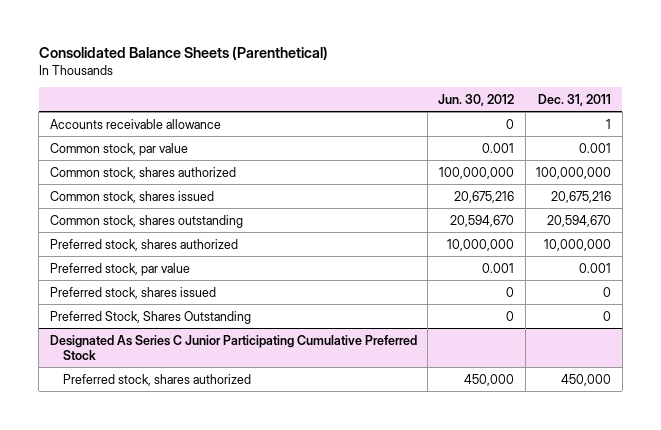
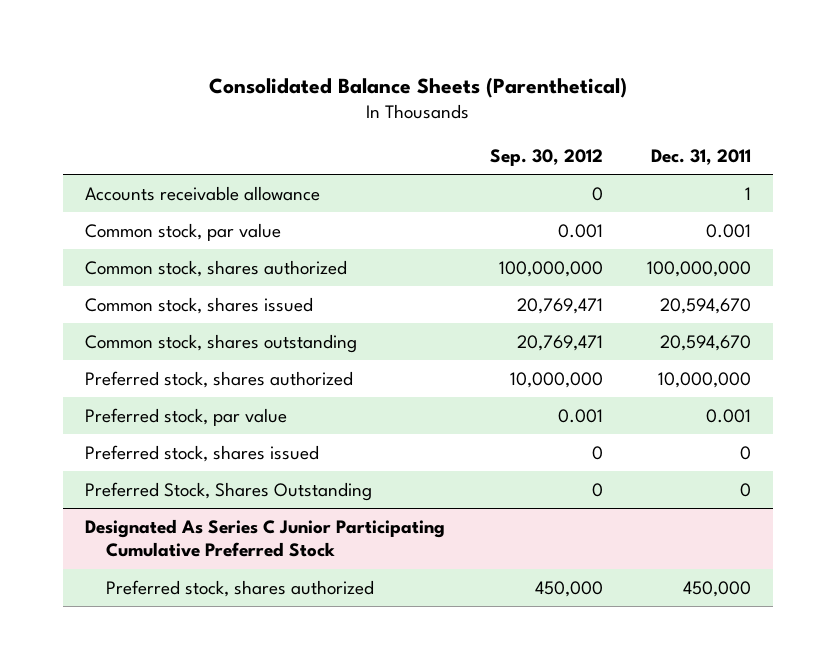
[438,93,515,106] Jun. 30, 2012 -> none
none -> [489,148,603,166] Sep. 30, 2012
[551,190,612,203] 20,675,216 -> [659,297,751,314] 20,594,670

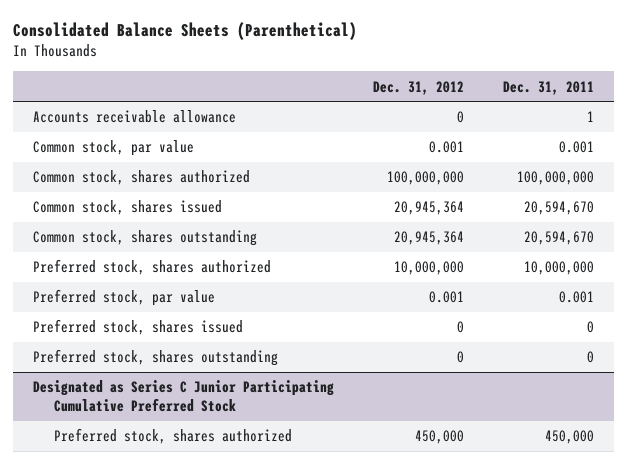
[489,148,603,166] Sep. 30, 2012 -> none
none -> [372,80,464,95] Dec. 31, 2012
[85,481,373,501] Preferred Stock, Shares Outstanding -> [32,349,278,367] Preferred stock, shares outstanding
[85,518,446,558] Designated As Series C Junior Participating Cumulative Preferred Stock -> [32,380,334,412] Designated as Series C Junior Participating Cumulative Preferred Stock

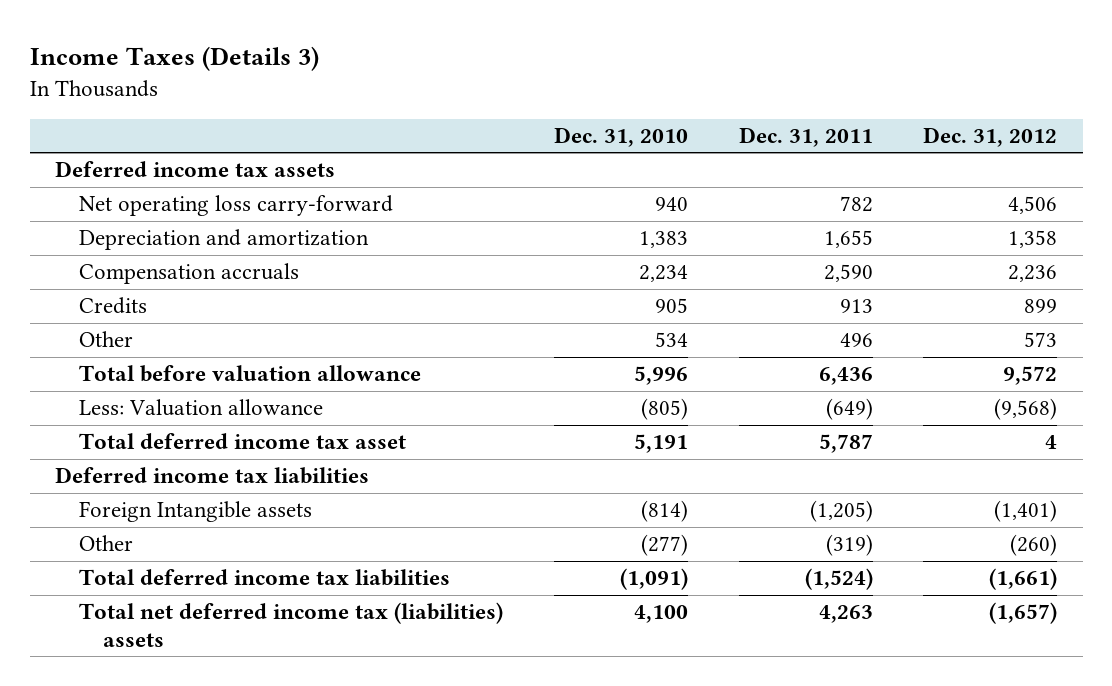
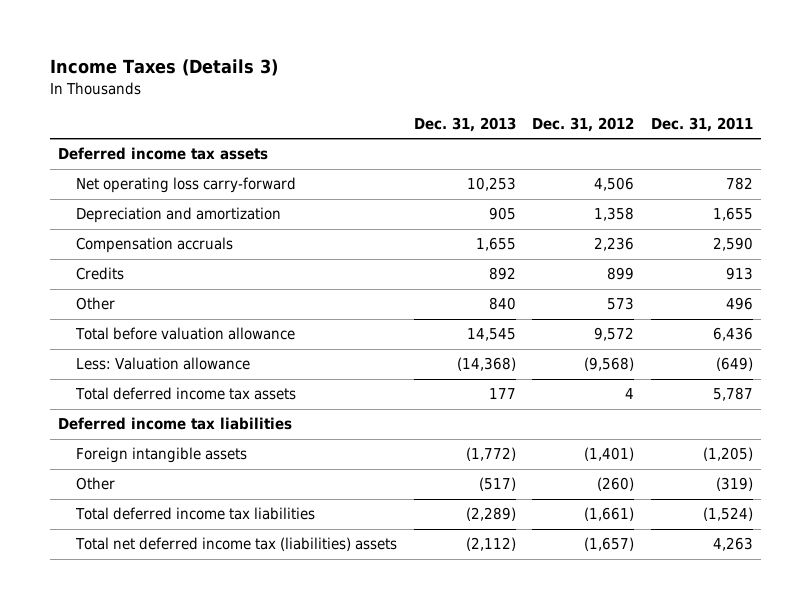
[553,126,688,147] Dec. 31, 2010 -> none
none -> [413,116,516,132] Dec. 31, 2013
[79,433,407,450] Total deferred income tax asset -> [75,387,297,401] Total deferred income tax assets
[79,501,313,523] Foreign Intangible assets -> [76,447,248,464] Foreign intangible assets

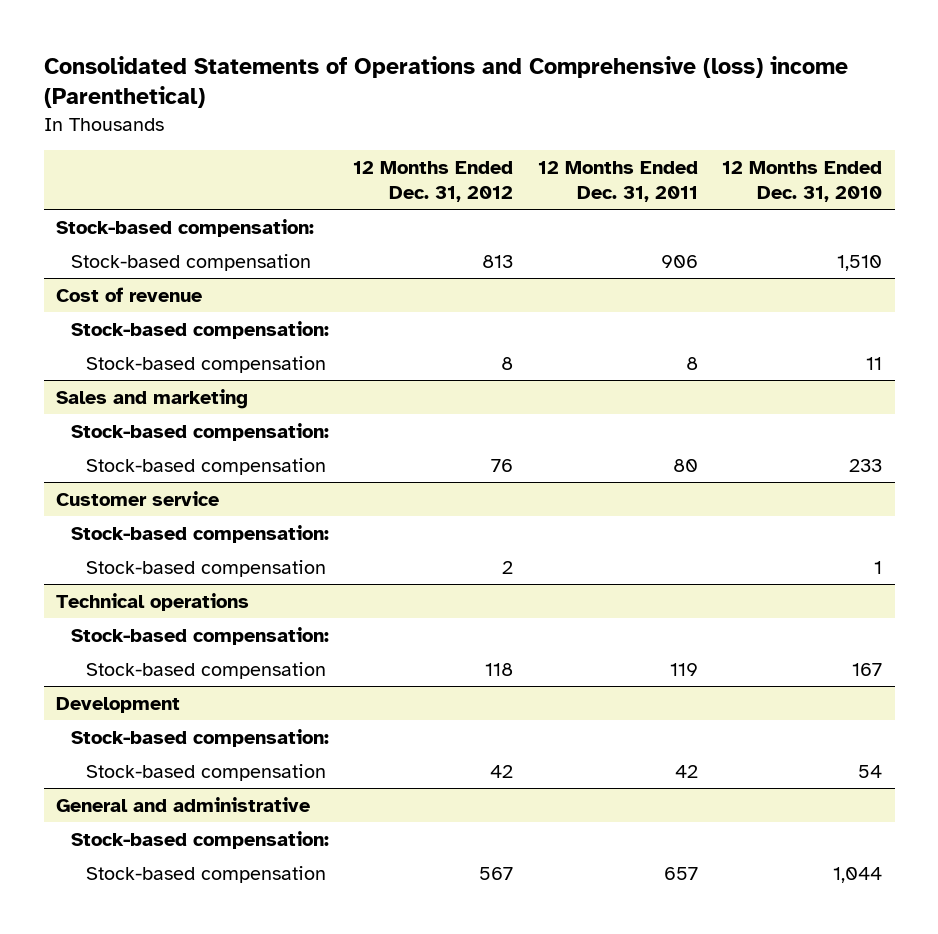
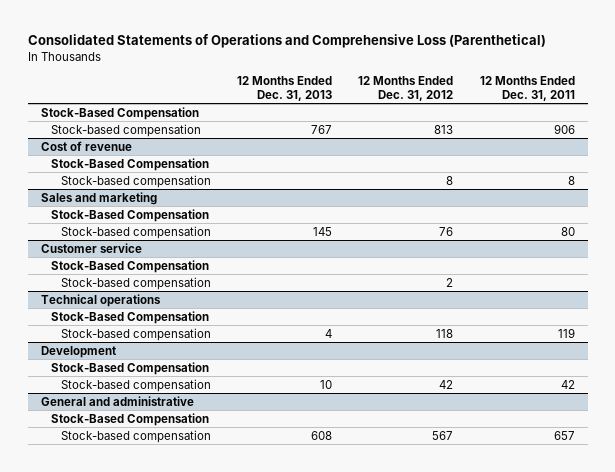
[43,56,848,109] Consolidated Statements of Operations and Comprehensive (loss) income (Parenthetical) -> [27,34,546,49] Consolidated Statements of Operations and Comprehensive Loss (Parenthetical)
[722,160,883,202] 12 Months Ended Dec. 31, 2010 -> none
none -> [237,75,333,101] 12 Months Ended Dec. 31, 2013
[55,218,314,237] Stock-based compensation: -> [40,106,199,120] Stock-Based Compensation
[70,320,329,339] Stock-based compensation: -> [50,157,209,171] Stock-Based Compensation
[70,422,329,441] Stock-based compensation: -> [50,208,209,222] Stock-Based Compensation
[70,524,329,543] Stock-based compensation: -> [50,259,209,273] Stock-Based Compensation
[70,626,329,645] Stock-based compensation: -> [50,310,209,324] Stock-Based Compensation
[70,728,329,747] Stock-based compensation: -> [50,361,209,375] Stock-Based Compensation
[70,830,329,849] Stock-based compensation: -> [50,412,209,426] Stock-Based Compensation

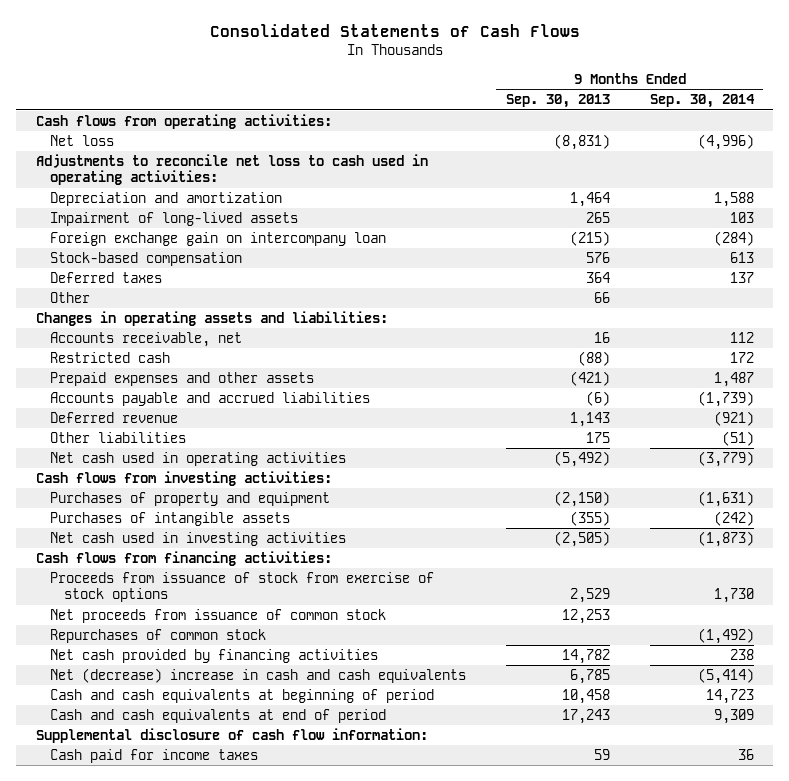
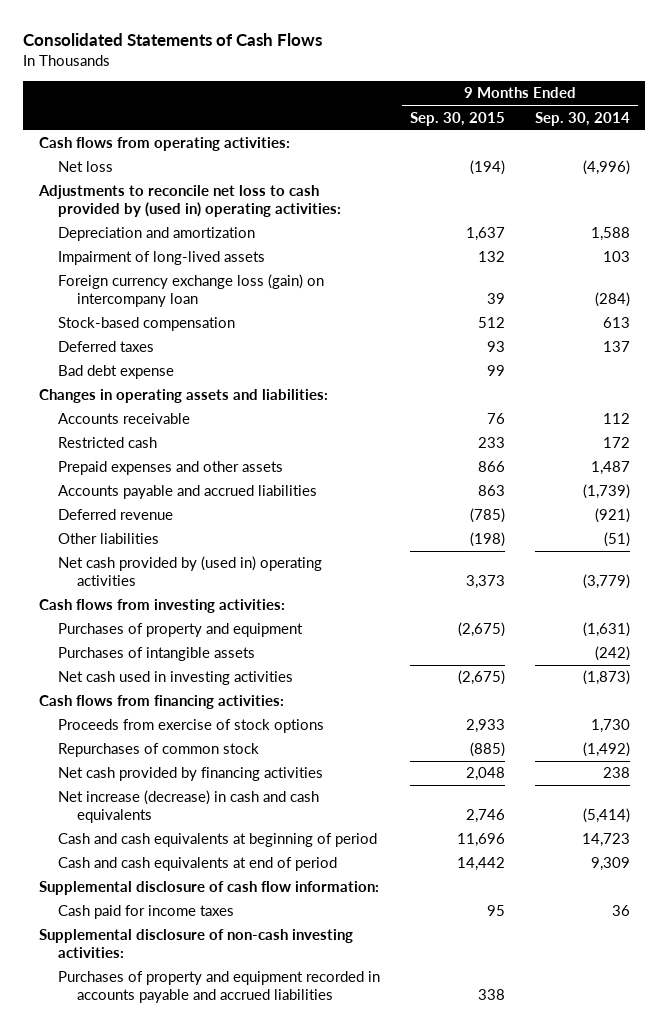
[505,94,610,109] Sep. 30, 2013 -> none
none -> [409,111,505,126] Sep. 30, 2015
[35,153,428,186] Adjustments to reconcile net loss to cash used in operating activities: -> [37,185,341,218] Adjustments to reconcile net loss to cash provided by (used in) operating activities:
[50,231,387,246] Foreign exchange gain on intercompany loan -> [57,274,324,308] Foreign currency exchange loss (gain) on intercompany loan
[50,291,91,303] Other -> none
none -> [57,365,174,380] Bad debt expense
[50,331,243,347] Accounts receivable, net -> [57,413,190,425] Accounts receivable
[50,451,347,466] Net cash used in operating activities -> [57,556,322,587] Net cash provided by (used in) operating activities
[50,608,387,623] Net proceeds from issuance of common stock -> none
[50,571,435,603] Proceeds from issuance of stock from exercise of stock options -> [57,719,324,734] Proceeds from exercise of stock options
[50,667,467,683] Net (decrease) increase in cash and cash equivalents -> [57,790,319,824] Net increase (decrease) in cash and cash equivalents
none -> [38,929,353,959] Supplemental disclosure of non-cash investing activities:
none -> [57,971,380,1004] Purchases of property and equipment recorded in accounts payable and accrued liabilities

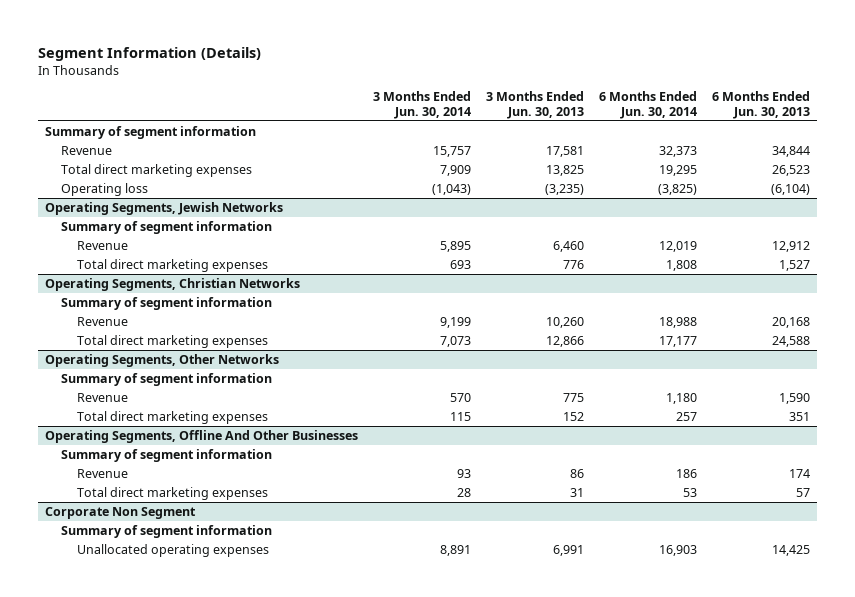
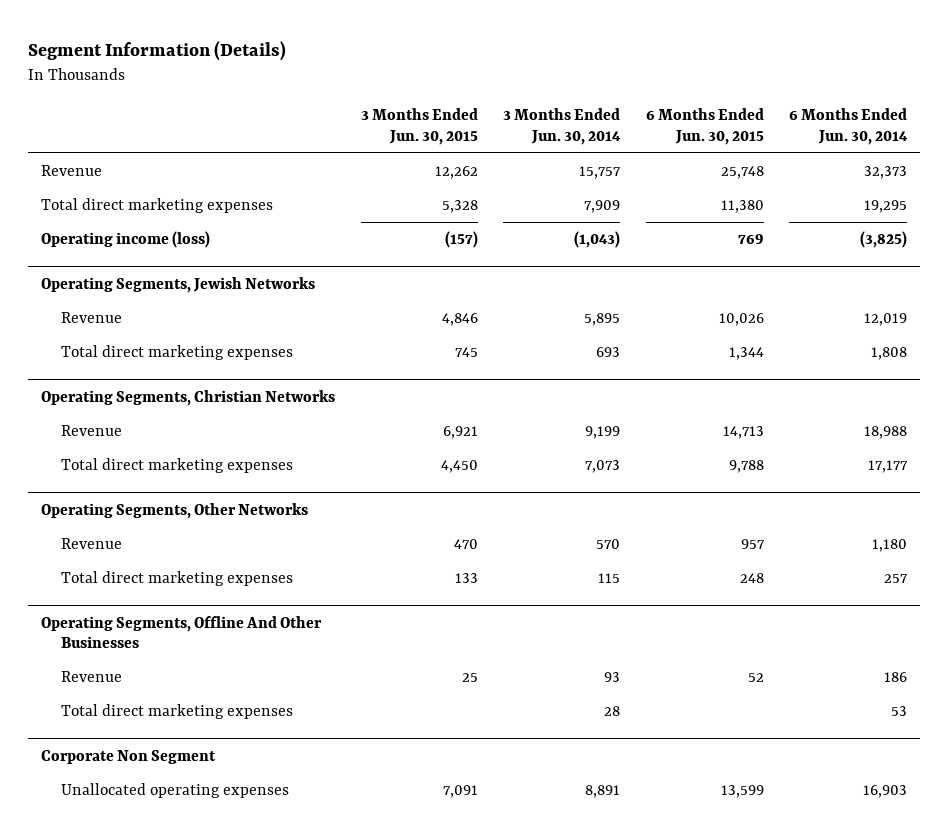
[486,91,585,119] 3 Months Ended Jun. 30, 2013 -> none
[711,91,810,119] 6 Months Ended Jun. 30, 2013 -> none
none -> [360,108,478,145] 3 Months Ended Jun. 30, 2015
none -> [645,108,764,145] 6 Months Ended Jun. 30, 2015
[45,125,257,139] Summary of segment information -> none
[61,182,149,196] Operating loss -> [40,231,210,249] Operating income (loss)
[61,220,273,234] Summary of segment information -> none
[61,296,273,310] Summary of segment information -> none
[61,372,273,386] Summary of segment information -> none
[61,448,273,462] Summary of segment information -> none
[61,524,273,538] Summary of segment information -> none

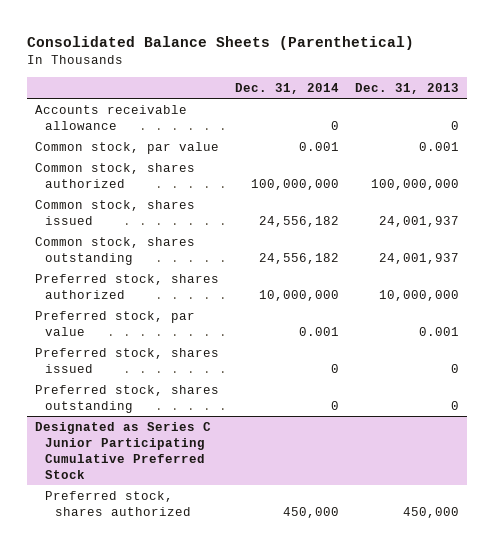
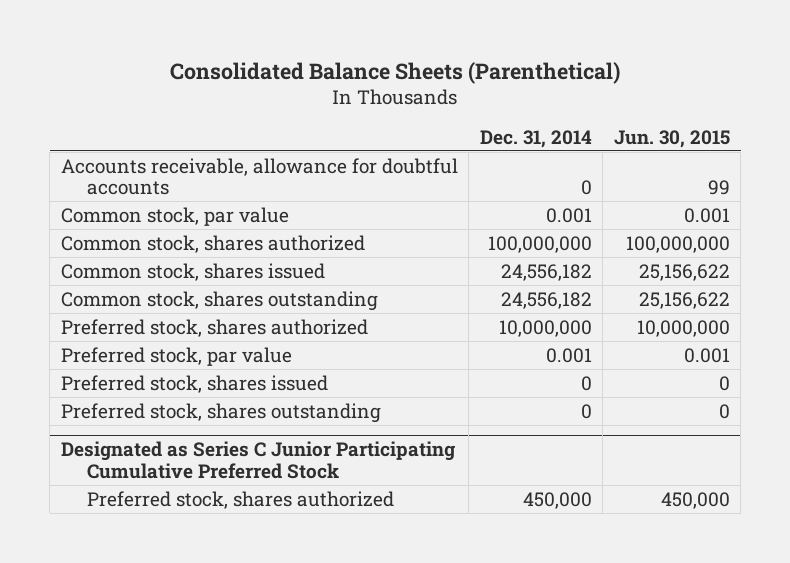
[354,82,459,94] Dec. 31, 2013 -> none
none -> [613,129,730,148] Jun. 30, 2015
[34,104,187,130] Accounts receivable allowance -> [60,157,458,196] Accounts receivable, allowance for doubtful accounts

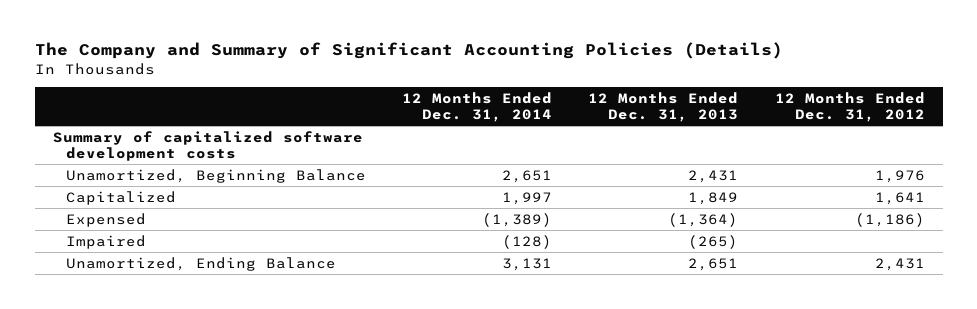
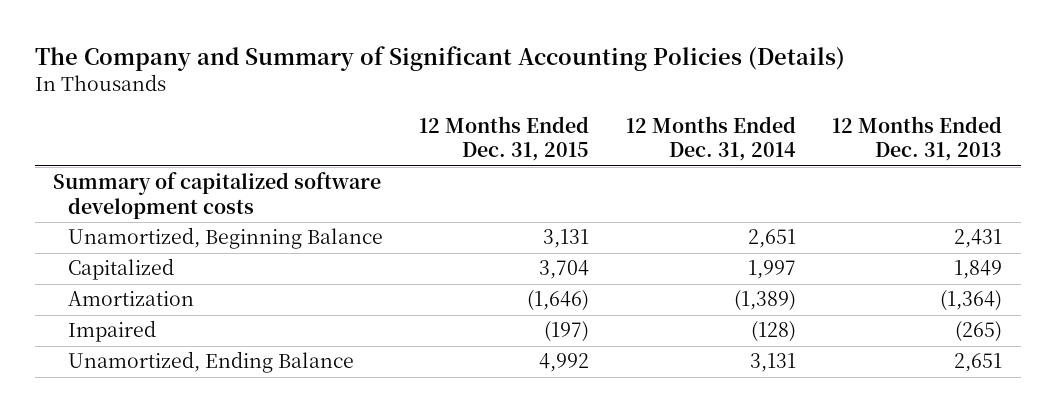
[774,91,925,122] 12 Months Ended Dec. 31, 2012 -> none
none -> [419,115,590,162] 12 Months Ended Dec. 31, 2015
[65,212,146,227] Expensed -> [67,291,194,307] Amortization

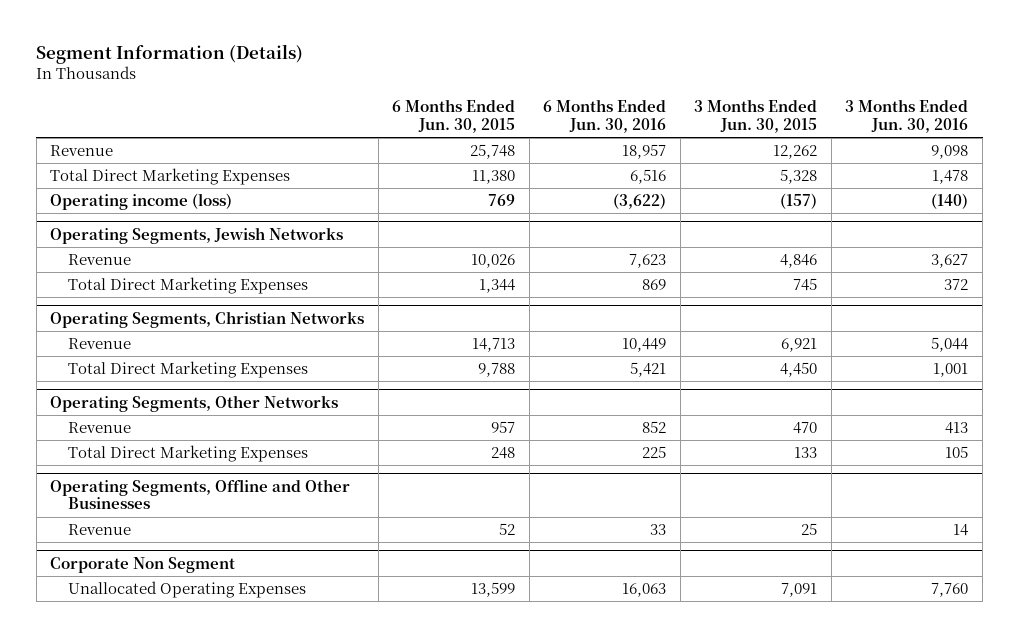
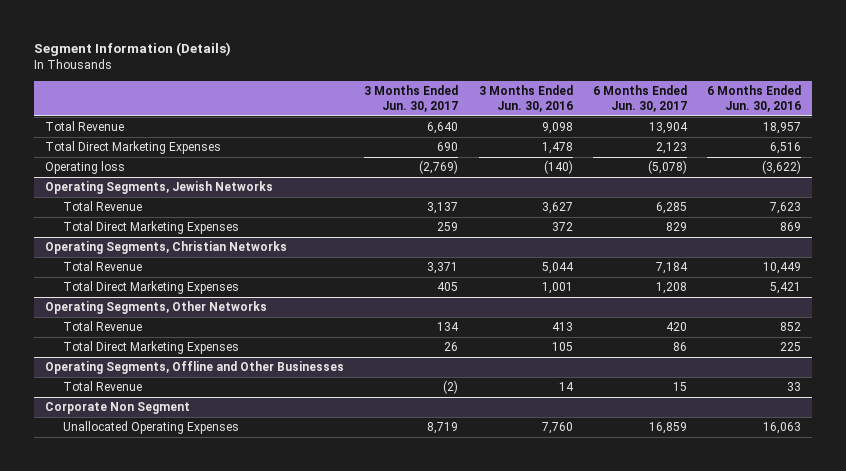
[392,99,516,133] 6 Months Ended Jun. 30, 2015 -> none
[694,99,818,133] 3 Months Ended Jun. 30, 2015 -> none
none -> [364,85,459,113] 3 Months Ended Jun. 30, 2017
none -> [593,85,688,113] 6 Months Ended Jun. 30, 2017
[50,145,114,157] Revenue -> [44,121,124,132] Total Revenue
[50,193,233,211] Operating income (loss) -> [44,161,125,175] Operating loss
[67,254,131,266] Revenue -> [63,201,143,212] Total Revenue
[67,338,131,350] Revenue -> [63,261,143,272] Total Revenue
[67,422,131,434] Revenue -> [63,321,143,332] Total Revenue
[67,524,131,536] Revenue -> [63,381,143,392] Total Revenue

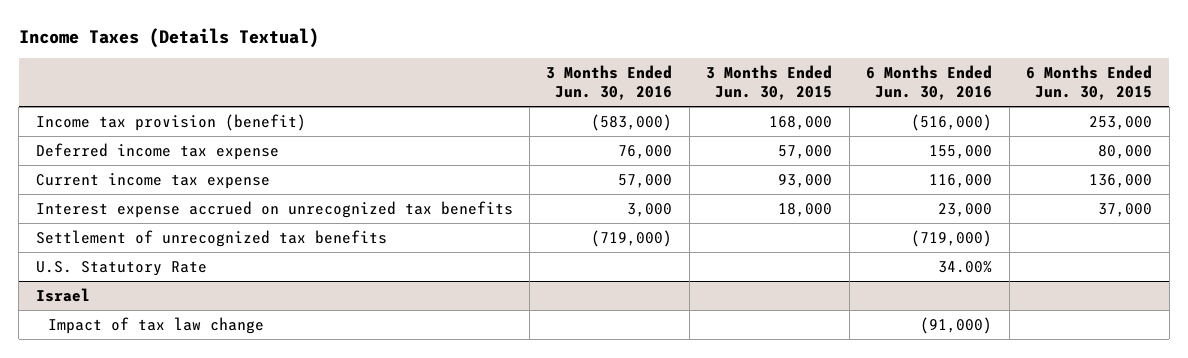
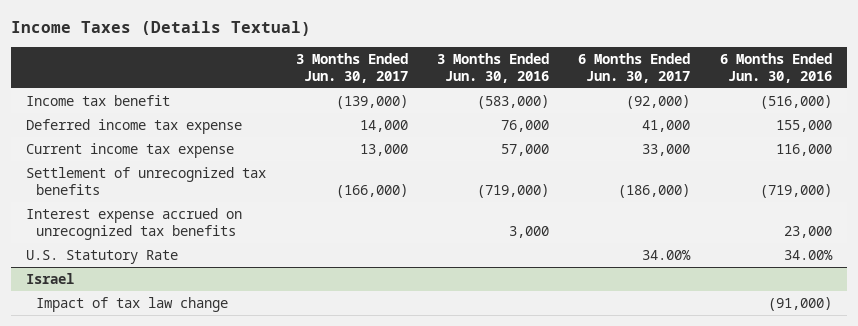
[706,65,833,101] 3 Months Ended Jun. 30, 2015 -> none
[1026,65,1153,101] 6 Months Ended Jun. 30, 2015 -> none
none -> [295,53,408,83] 3 Months Ended Jun. 30, 2017
none -> [578,53,691,83] 6 Months Ended Jun. 30, 2017
[35,113,306,131] Income tax provision (benefit) -> [26,95,171,107] Income tax benefit
[35,200,513,218] Interest expense accrued on unrecognized tax benefits -> [26,208,243,240] Interest expense accrued on unrecognized tax benefits

